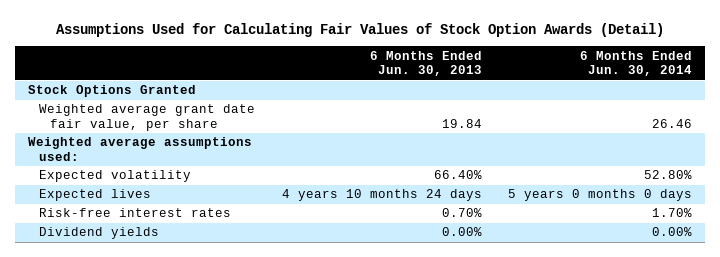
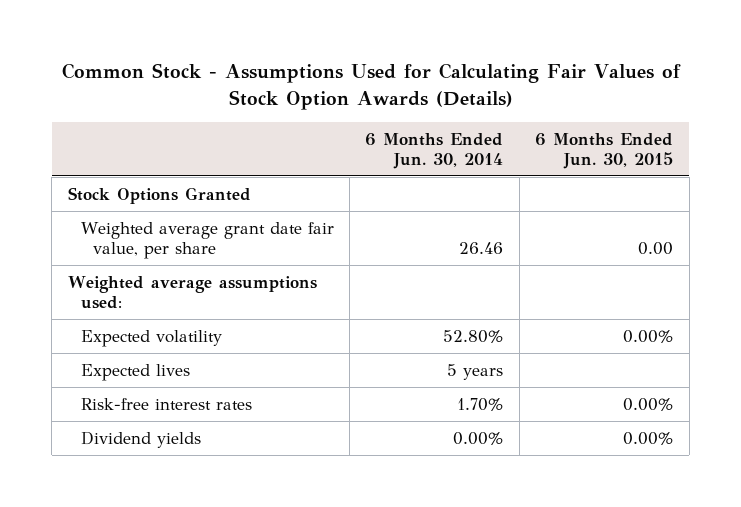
[56,22,665,37] Assumptions Used for Calculating Fair Values of Stock Option Awards (Detail) -> [61,63,681,111] Common Stock - Assumptions Used for Calculating Fair Values of Stock Option Awards (Details)
[369,50,482,77] 6 Months Ended Jun. 30, 2013 -> none
none -> [535,132,674,170] 6 Months Ended Jun. 30, 2015
[508,189,693,202] 5 years 0 months 0 days -> [447,363,504,380] 5 years

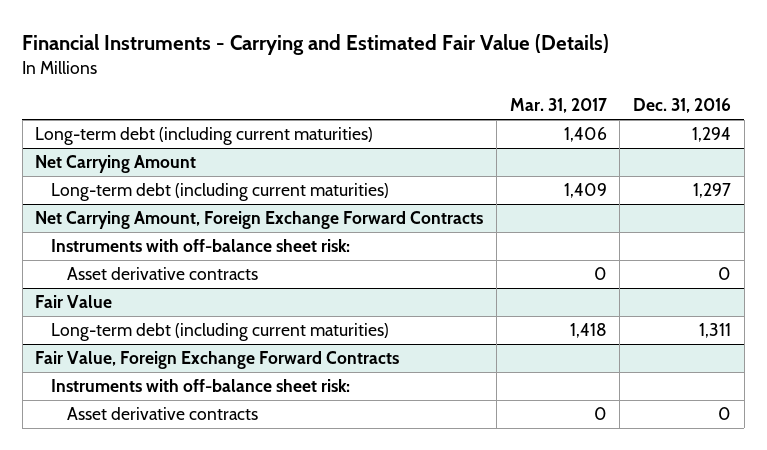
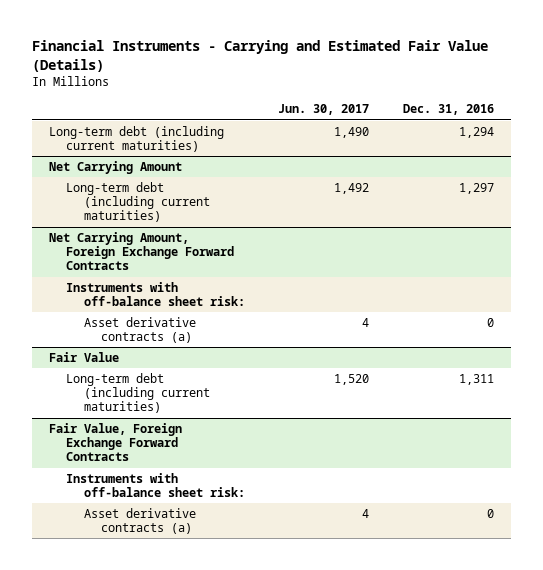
[509,98,607,114] Mar. 31, 2017 -> none
none -> [278,104,370,116] Jun. 30, 2017
[66,267,258,281] Asset derivative contracts -> [83,317,196,344] Asset derivative contracts (a)
[66,407,258,421] Asset derivative contracts -> [83,508,196,535] Asset derivative contracts (a)

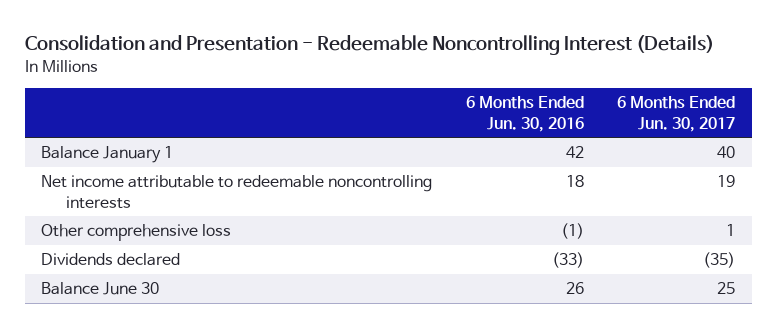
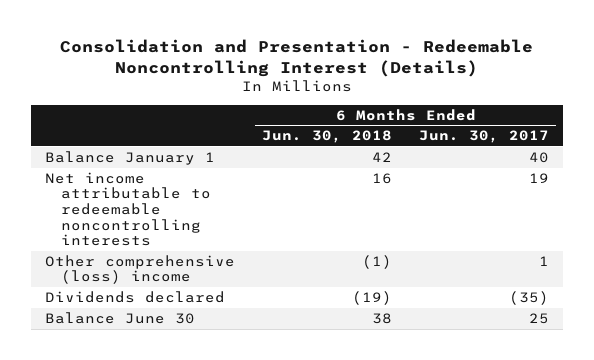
[465,96,584,132] 6 Months Ended Jun. 30, 2016 -> none
none -> [262,130,393,144] Jun. 30, 2018
[41,224,232,242] Other comprehensive loss -> [44,254,235,285] Other comprehensive (loss) income

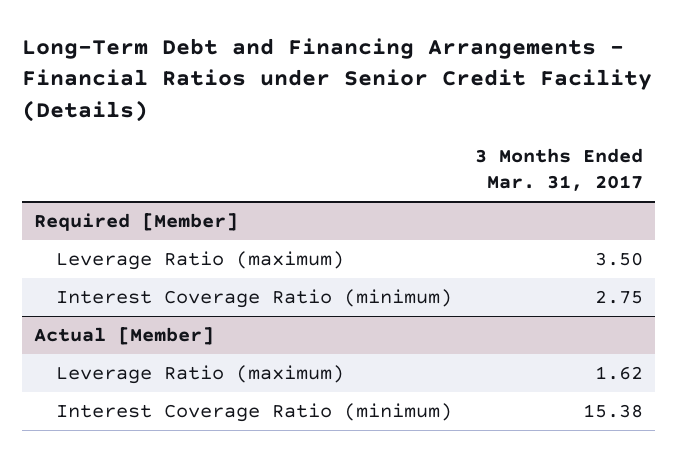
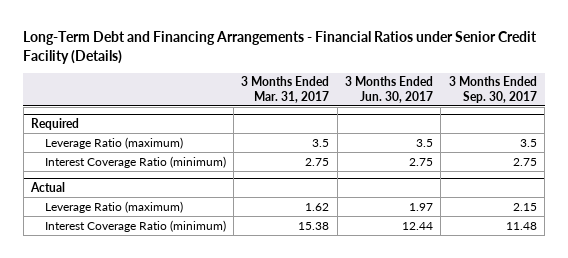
none -> [345,76,434,103] 3 Months Ended Jun. 30, 2017
none -> [448,76,537,103] 3 Months Ended Sep. 30, 2017
[33,213,238,232] Required [Member] -> [31,117,80,130] Required
[595,252,644,267] 3.50 -> [312,138,330,147] 3.5
[33,327,214,346] Actual [Member] -> [30,181,66,192] Actual

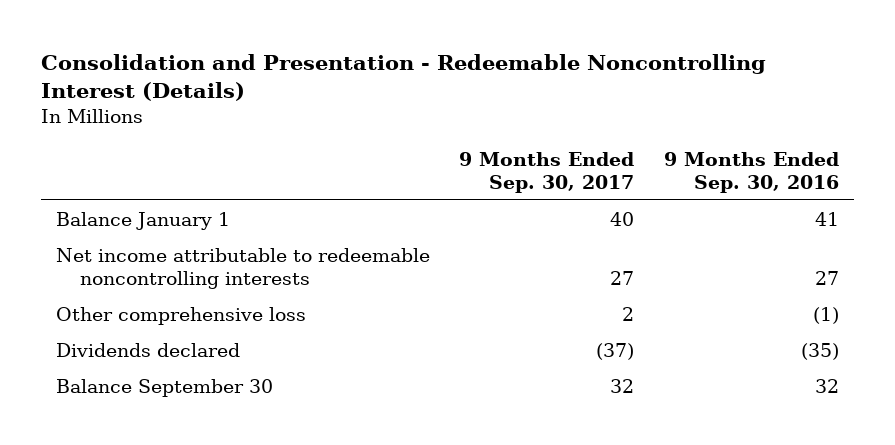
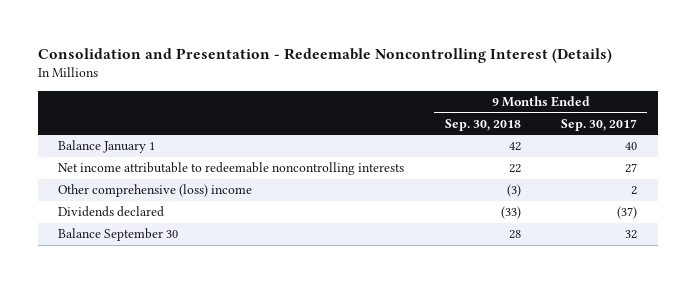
[663,151,839,193] 9 Months Ended Sep. 30, 2016 -> none
none -> [444,118,521,131] Sep. 30, 2018
[55,306,306,325] Other comprehensive loss -> [58,184,253,198] Other comprehensive (loss) income

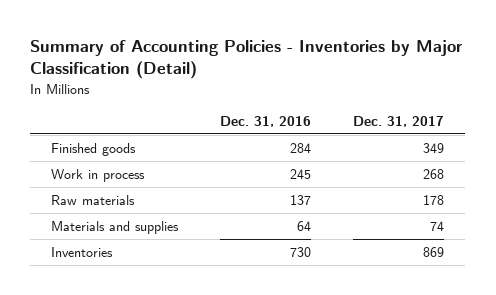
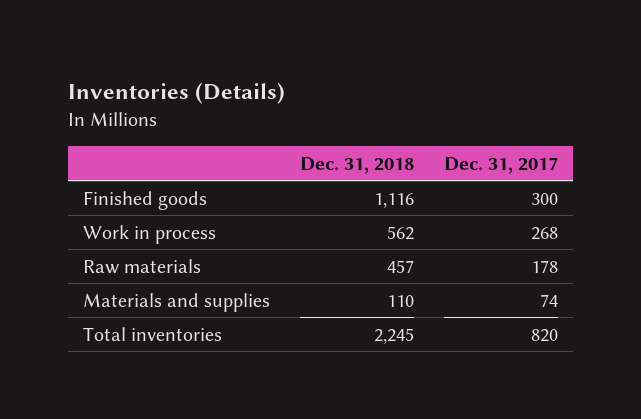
[30,40,464,80] Summary of Accounting Policies - Inventories by Major Classification (Detail) -> [67,82,285,105] Inventories (Details)
[220,115,312,127] Dec. 31, 2016 -> none
none -> [299,156,414,174] Dec. 31, 2018
[423,143,445,154] 349 -> [530,192,558,205] 300
[51,247,114,258] Inventories -> [82,326,222,341] Total inventories
[423,247,445,258] 869 -> [530,328,558,342] 820

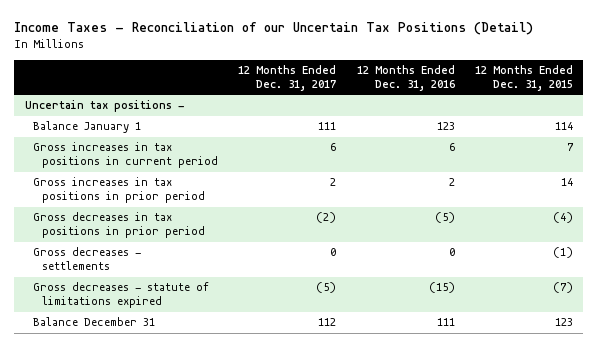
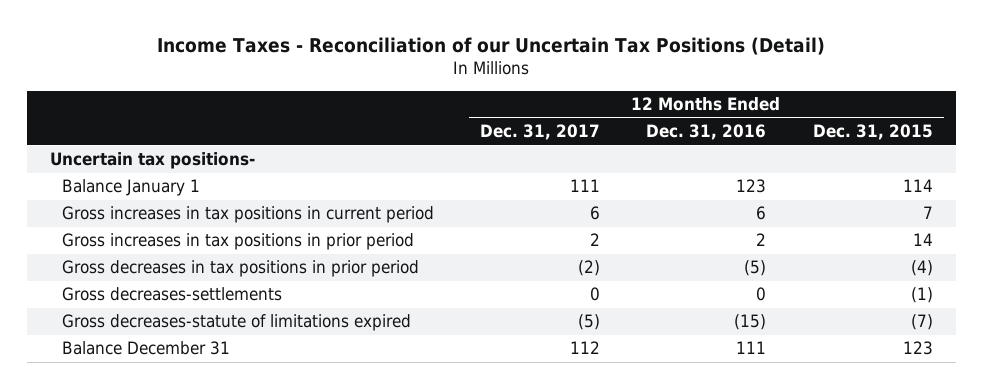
[24,100,185,113] Uncertain tax positions - -> [50,152,256,170] Uncertain tax positions-
[33,247,142,271] Gross decreases - settlements -> [61,287,282,302] Gross decreases-settlements
[33,282,210,309] Gross decreases - statute of limitations expired -> [61,314,411,332] Gross decreases-statute of limitations expired

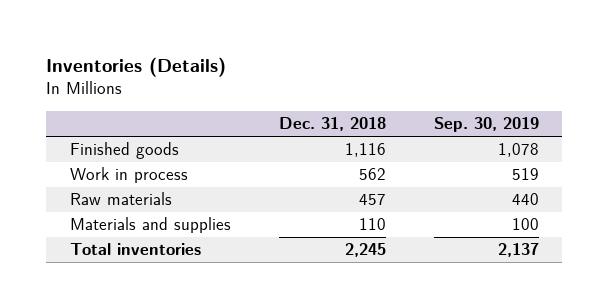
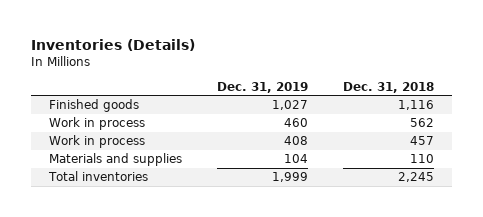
[433,117,539,133] Sep. 30, 2019 -> none
none -> [217,81,309,93] Dec. 31, 2019
[69,192,172,206] Raw materials -> [48,135,145,149] Work in process

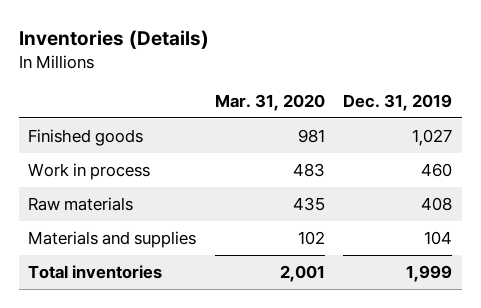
[343,81,435,93] Dec. 31, 2018 -> none
none -> [214,94,325,112] Mar. 31, 2020
[48,135,145,149] Work in process -> [28,196,134,211] Raw materials

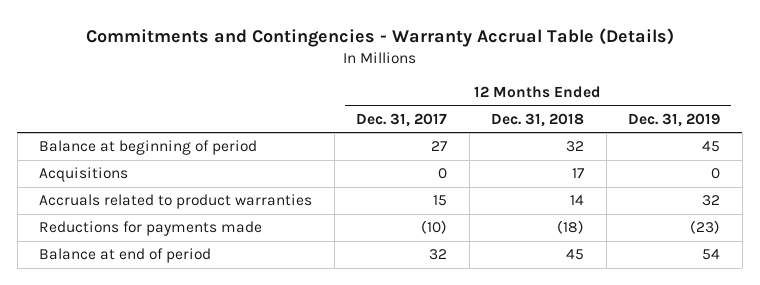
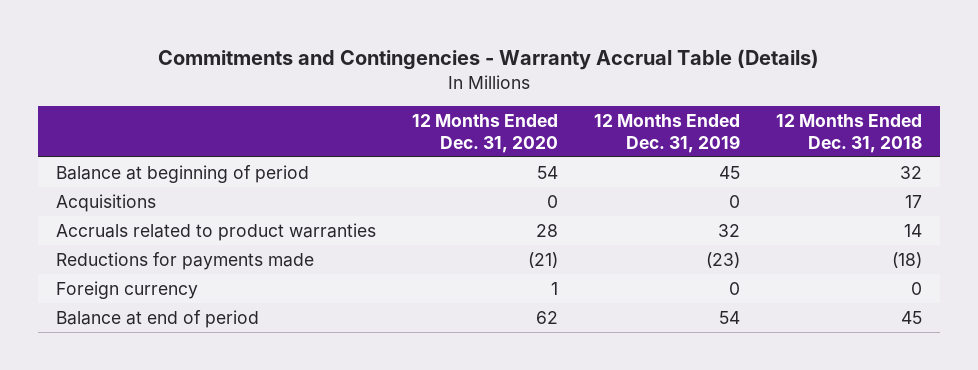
[356,112,448,127] Dec. 31, 2017 -> none
none -> [412,114,559,153] 12 Months Ended Dec. 31, 2020
none -> [56,280,199,299] Foreign currency

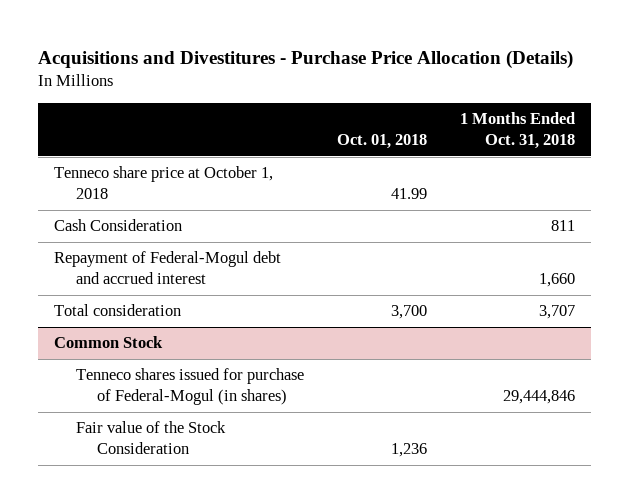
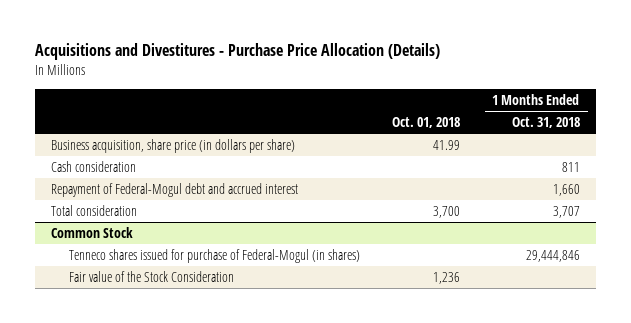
[54,166,274,200] Tenneco share price at October 1, 2018 -> [51,139,296,154] Business acquisition, share price (in dollars per share)
[54,219,183,232] Cash Consideration -> [51,161,137,173] Cash consideration

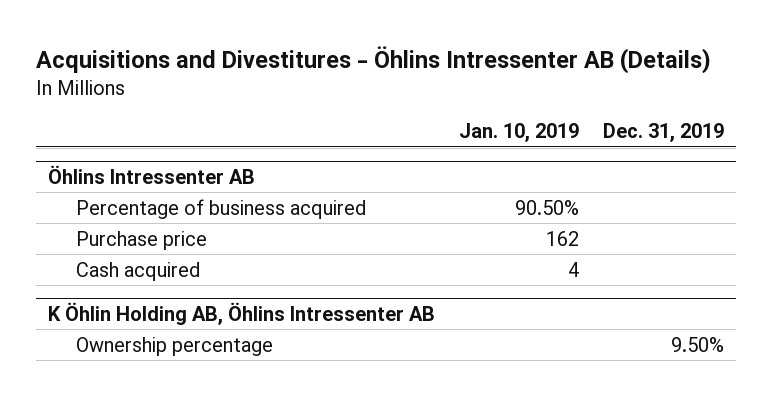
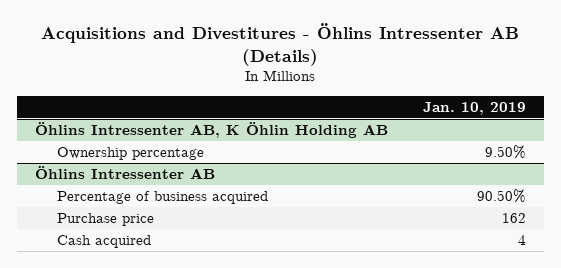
[603,123,725,143] Dec. 31, 2019 -> none
none -> [34,122,388,139] Öhlins Intressenter AB, K Öhlin Holding AB
none -> [57,147,205,161] Ownership percentage
[48,301,436,325] K Öhlin Holding AB, Öhlins Intressenter AB -> none
[76,336,274,356] Ownership percentage -> none

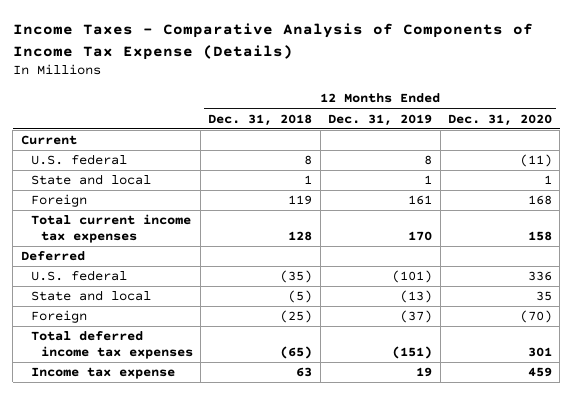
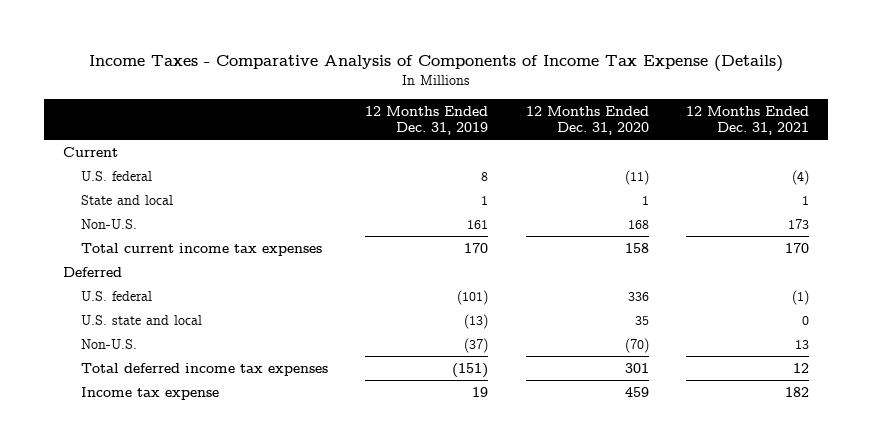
[208,113,313,126] Dec. 31, 2018 -> none
none -> [686,105,810,136] 12 Months Ended Dec. 31, 2021
[30,194,87,208] Foreign -> [80,218,137,229] Non-U.S.
[30,290,151,302] State and local -> [80,314,202,325] U.S. state and local
[30,310,87,324] Foreign -> [80,338,137,349] Non-U.S.

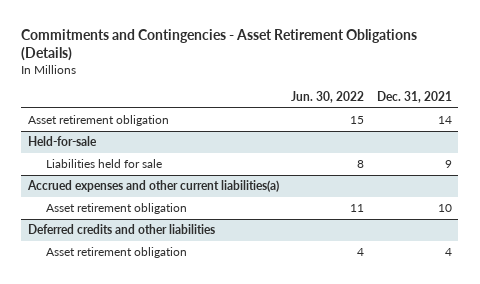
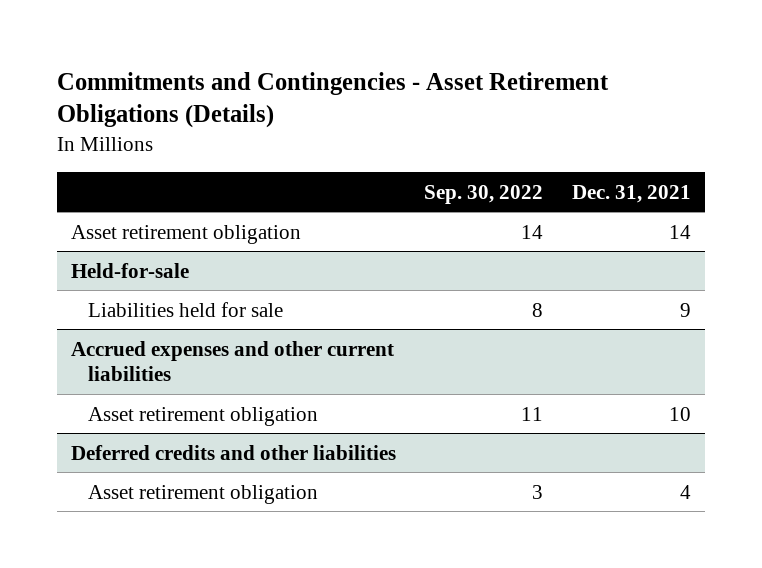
[291,91,365,104] Jun. 30, 2022 -> none
none -> [424,184,544,204] Sep. 30, 2022
[26,180,279,193] Accrued expenses and other current liabilities(a) -> [71,340,395,382] Accrued expenses and other current liabilities

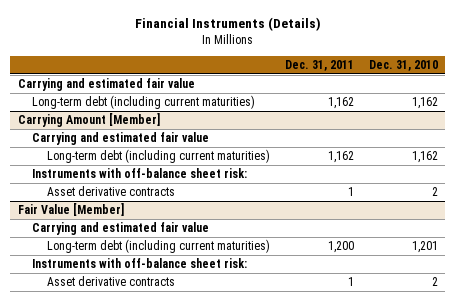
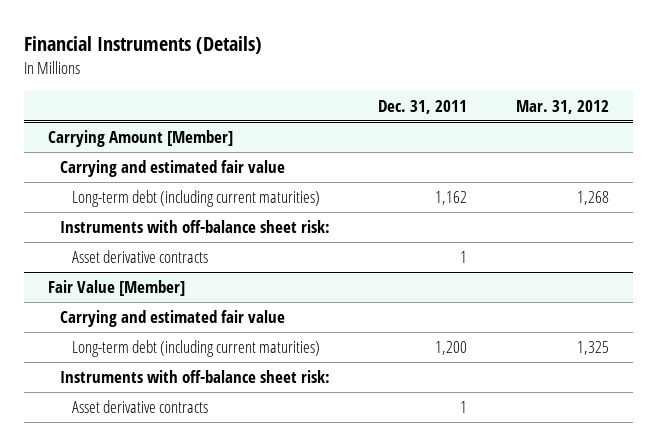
[368,60,438,72] Dec. 31, 2010 -> none
none -> [515,99,609,114] Mar. 31, 2012
[17,78,195,92] Carrying and estimated fair value -> none
[32,95,256,110] Long-term debt (including current maturities) -> none

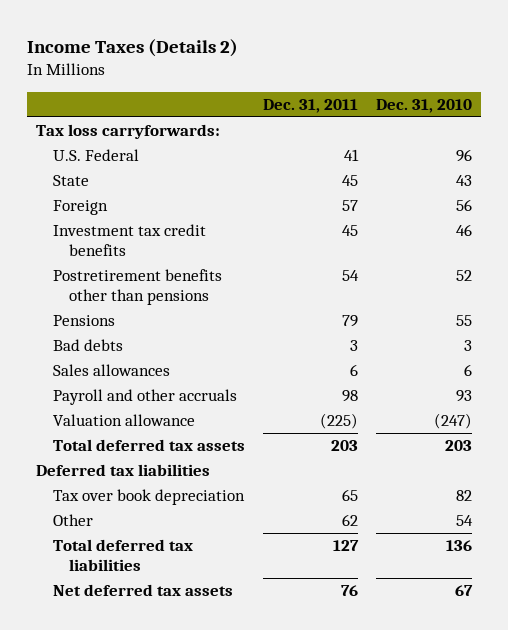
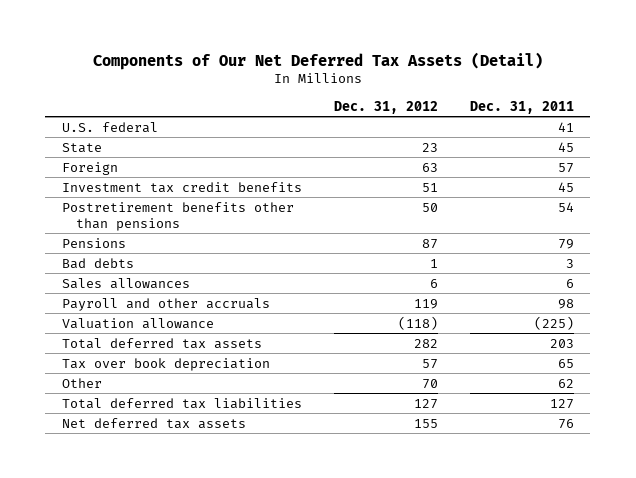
[27,38,239,57] Income Taxes (Details 2) -> [92,51,543,70] Components of Our Net Deferred Tax Assets (Detail)
[375,98,472,113] Dec. 31, 2010 -> none
none -> [333,100,438,114] Dec. 31, 2012
[36,124,221,140] Tax loss carryforwards: -> none
[52,149,139,162] U.S. Federal -> [61,121,158,133] U.S. federal
[36,464,211,477] Deferred tax liabilities -> none

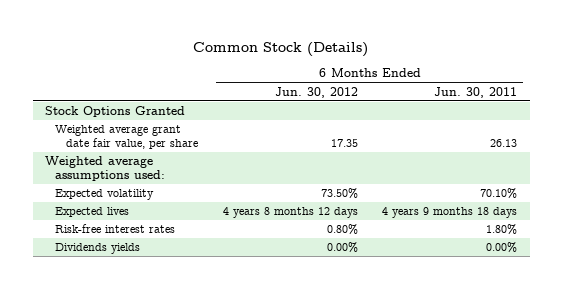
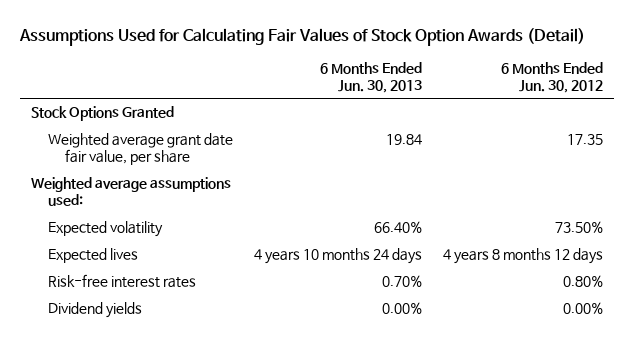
[193,41,369,57] Common Stock (Details) -> [19,28,586,47] Assumptions Used for Calculating Fair Values of Stock Option Awards (Detail)
[434,86,518,98] Jun. 30, 2011 -> none
none -> [319,62,422,93] 6 Months Ended Jun. 30, 2013
[55,243,141,255] Dividends yields -> [47,302,142,319] Dividend yields

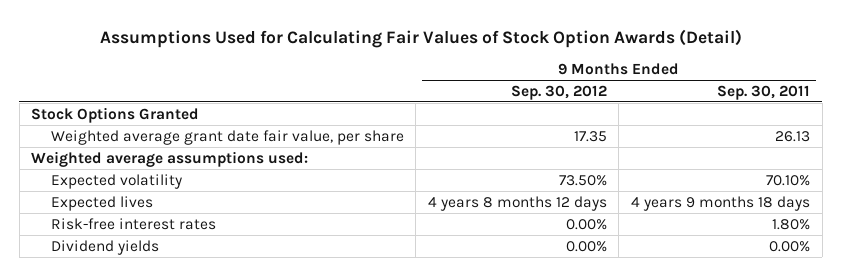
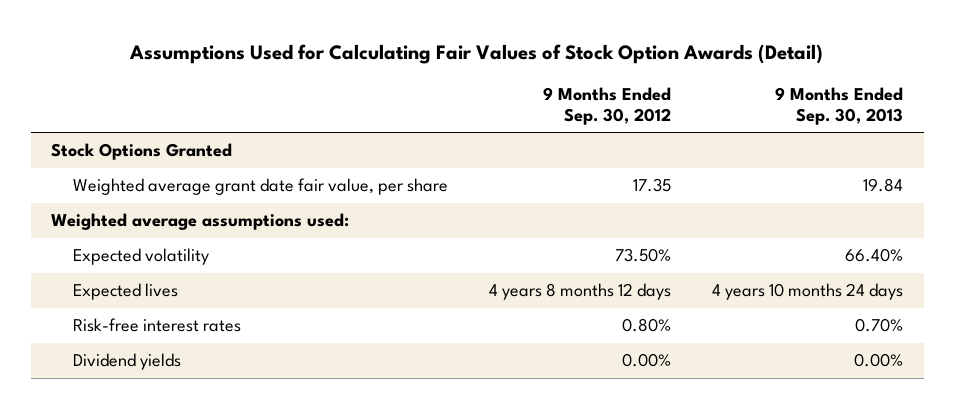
[717,84,811,100] Sep. 30, 2011 -> none
none -> [775,86,904,125] 9 Months Ended Sep. 30, 2013
[565,218,607,230] 0.00% -> [622,318,672,333] 0.80%

